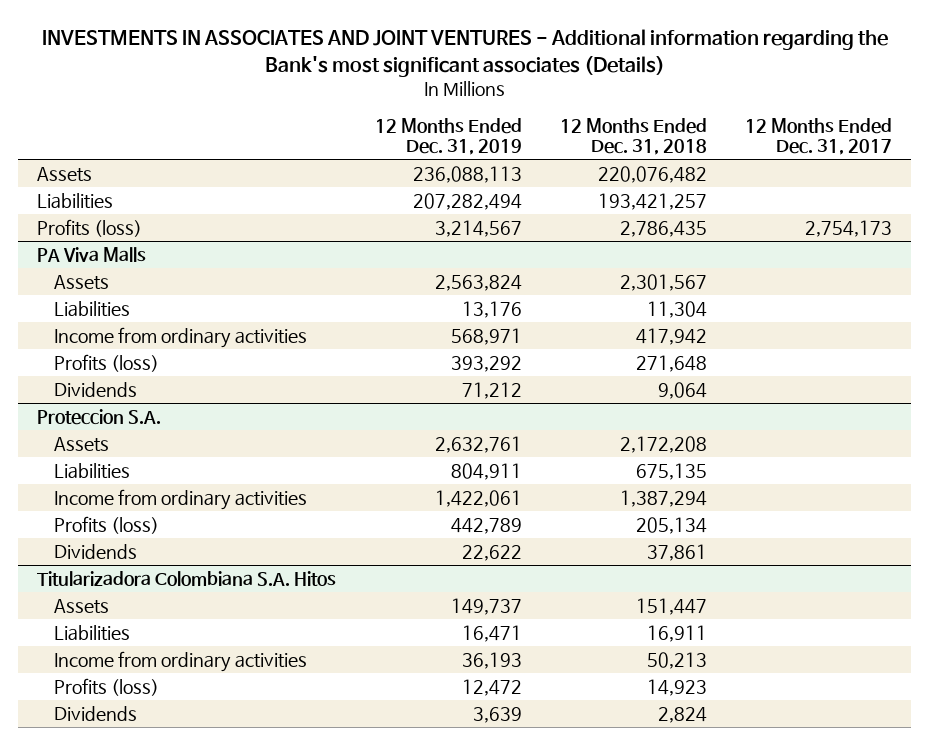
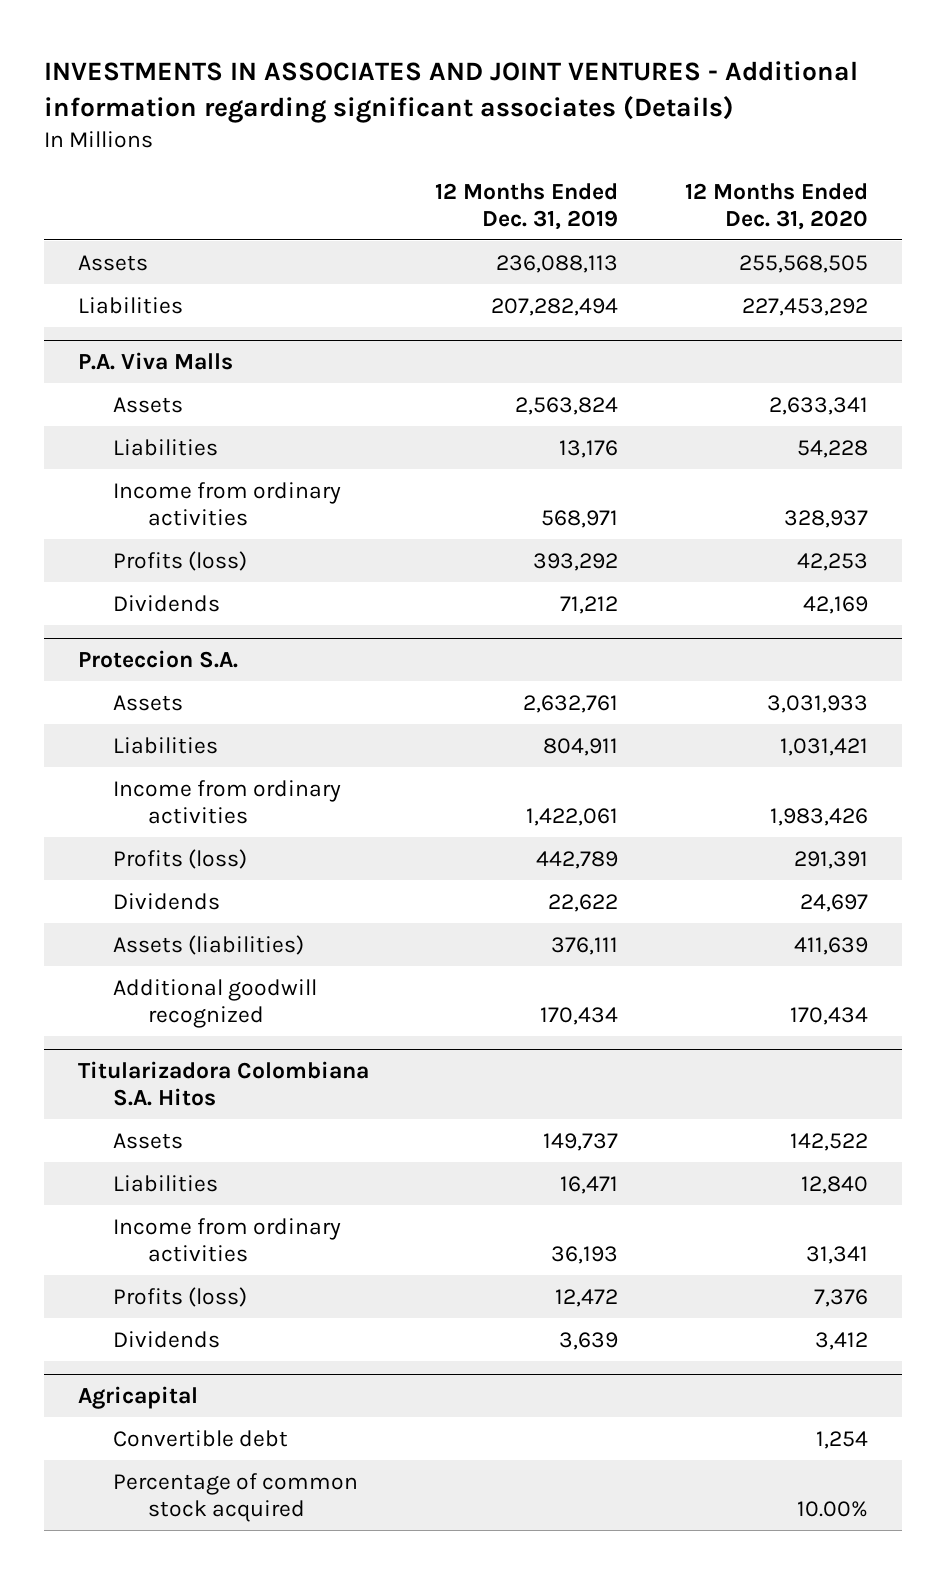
[41,29,888,77] INVESTMENTS IN ASSOCIATES AND JOINT VENTURES - Additional information regarding the Bank's most significant associates (Details) -> [44,60,859,123] INVESTMENTS IN ASSOCIATES AND JOINT VENTURES - Additional information regarding significant associates (Details)
[559,118,707,156] 12 Months Ended Dec. 31, 2018 -> none
[745,118,893,156] 12 Months Ended Dec. 31, 2017 -> none
none -> [685,182,869,230] 12 Months Ended Dec. 31, 2020
[37,218,143,237] Profits (loss) -> none
[37,246,147,262] PA Viva Malls -> [77,352,233,371] P.A. Viva Malls
none -> [112,934,304,955] Assets (liabilities)
none -> [112,978,317,1028] Additional goodwill recognized
none -> [77,1386,198,1410] Agricapital
none -> [112,1429,288,1447] Convertible debt
none -> [112,1472,358,1522] Percentage of common stock acquired

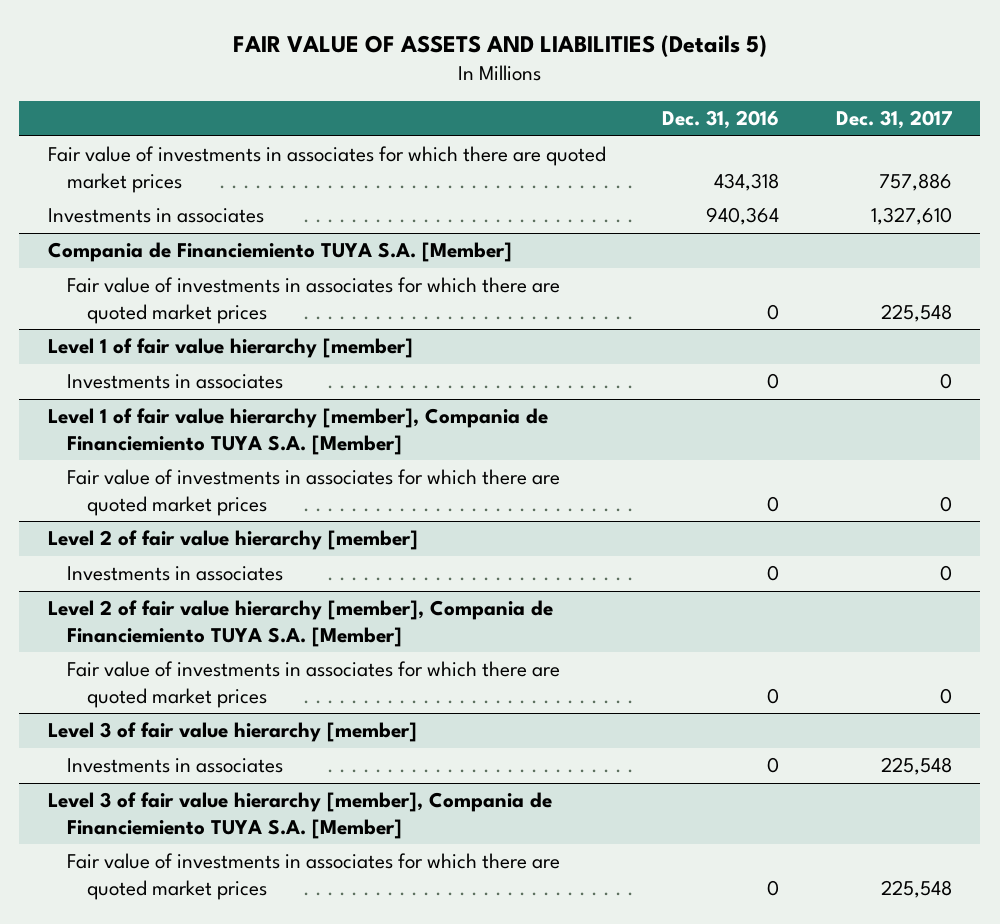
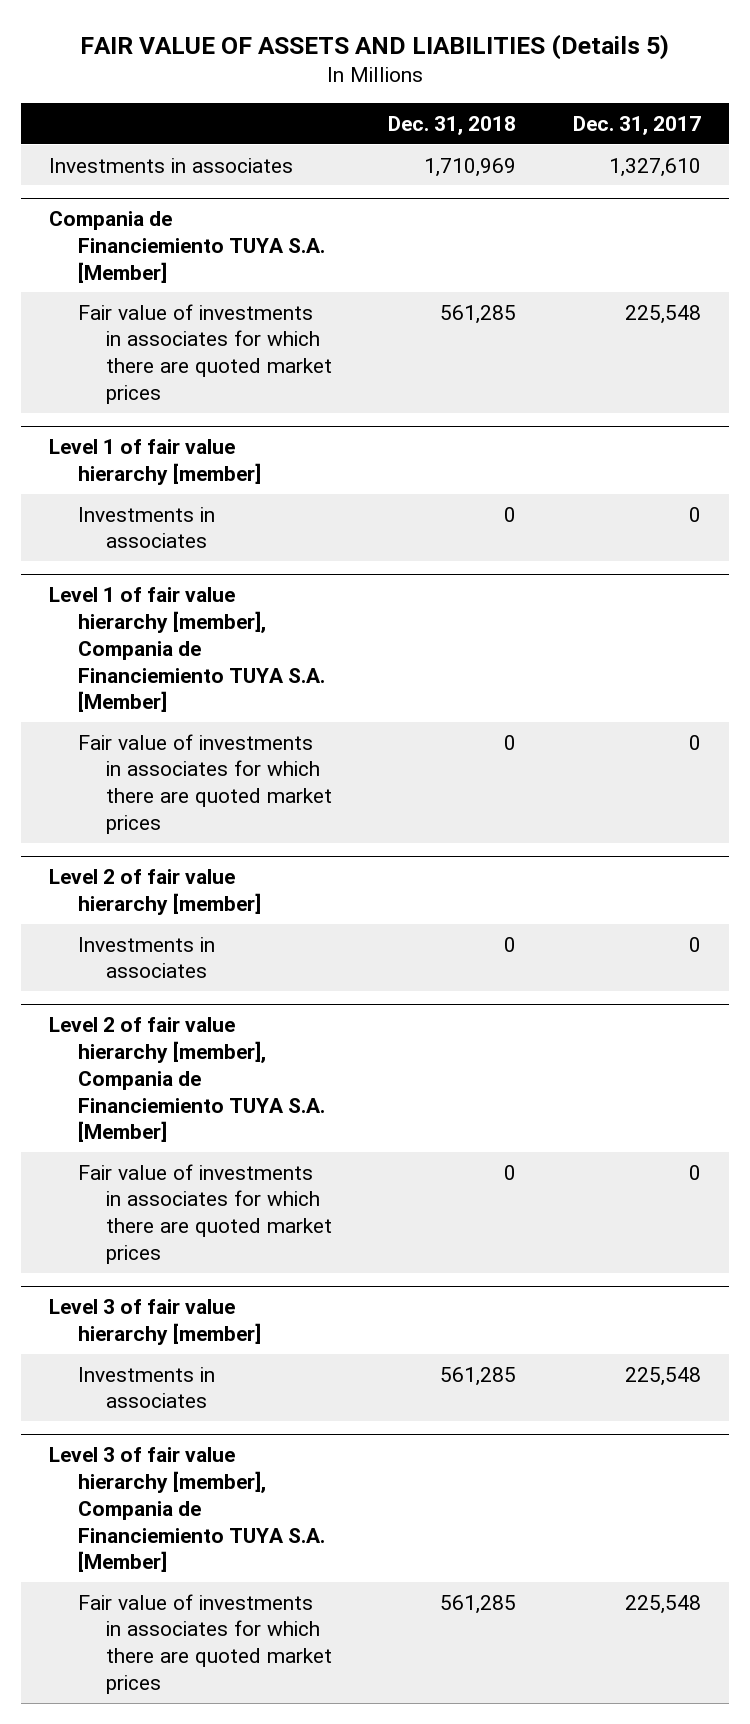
[662,110,780,130] Dec. 31, 2016 -> none
none -> [388,115,517,135] Dec. 31, 2018
[47,146,606,193] Fair value of investments in associates for which there are quoted market prices -> none

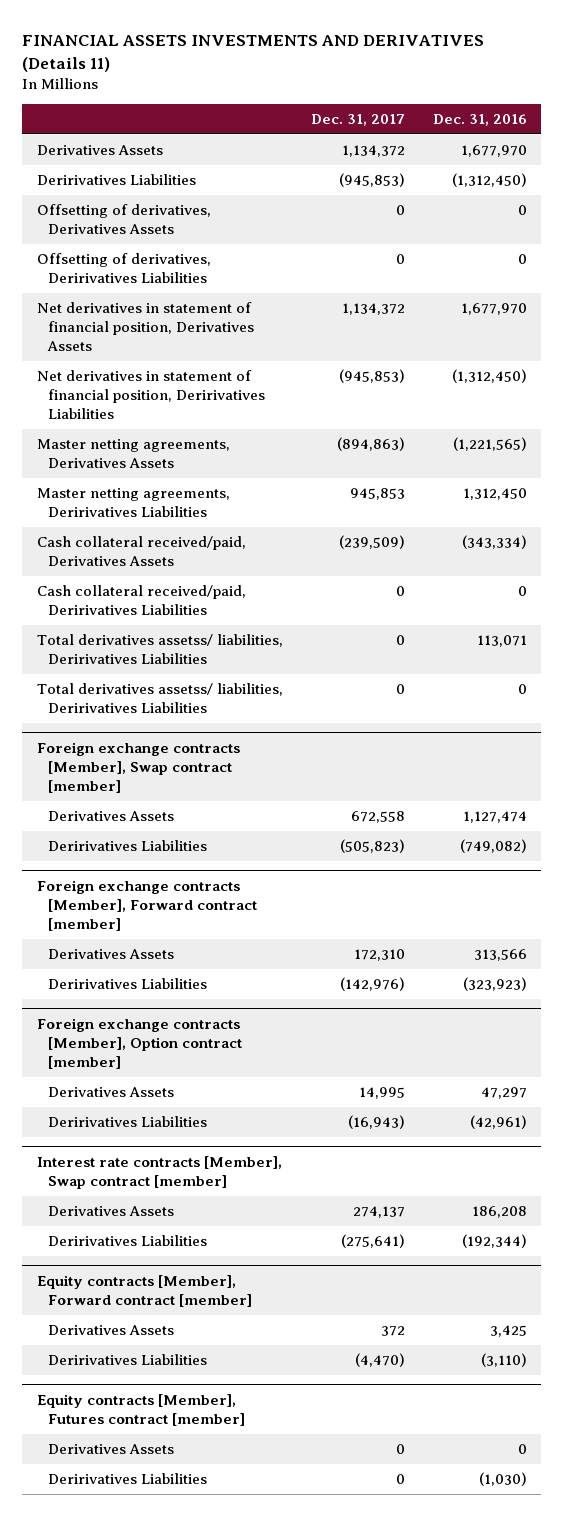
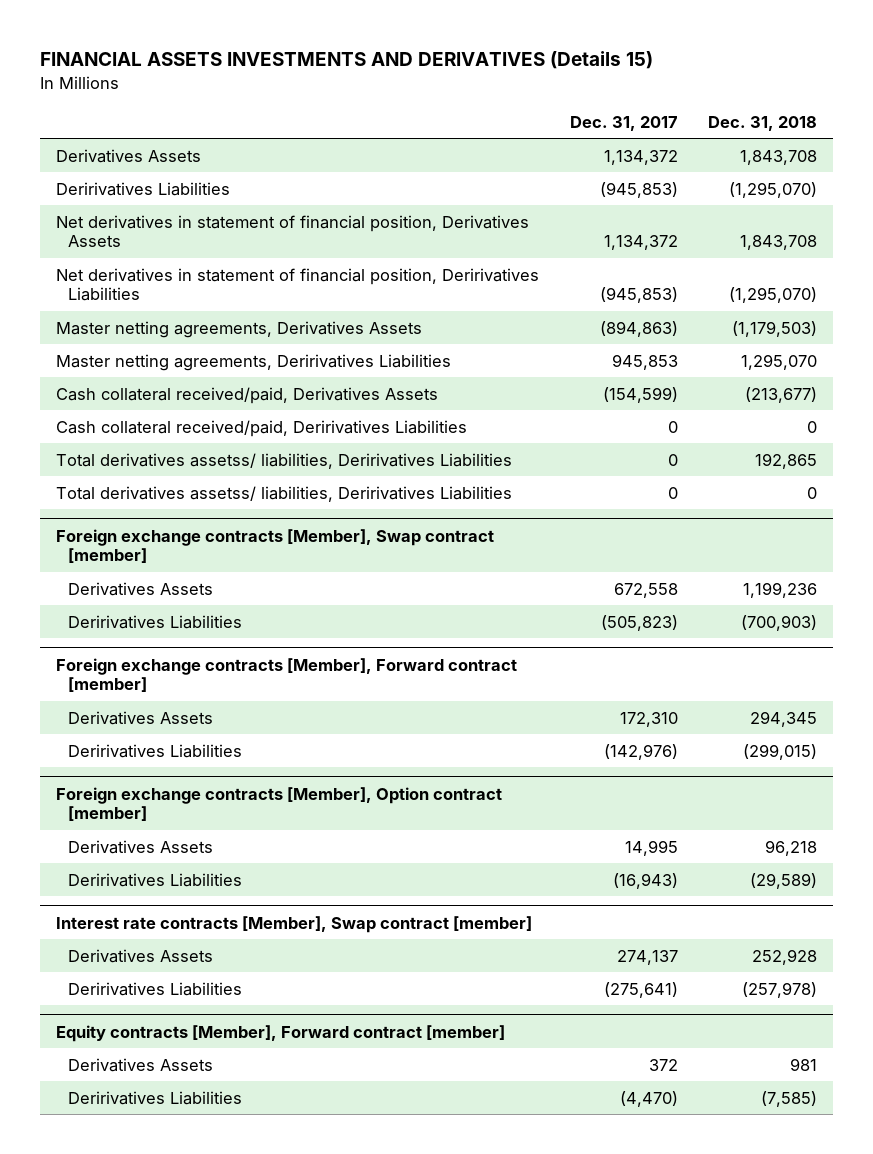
[22,34,485,72] FINANCIAL ASSETS INVESTMENTS AND DERIVATIVES (Details 11) -> [40,51,654,70] FINANCIAL ASSETS INVESTMENTS AND DERIVATIVES (Details 15)
[433,114,528,127] Dec. 31, 2016 -> none
none -> [708,115,818,131] Dec. 31, 2018
[36,204,211,235] Offsetting of derivatives, Derivatives Assets -> none
[36,253,211,284] Offsetting of derivatives, Deririvatives Liabilities -> none
[338,535,405,550] (239,509) -> [602,386,678,403] (154,599)
[36,1393,246,1426] Equity contracts [Member], Futures contract [member] -> none
[48,1444,175,1455] Derivatives Assets -> none
[48,1473,208,1485] Deririvatives Liabilities -> none

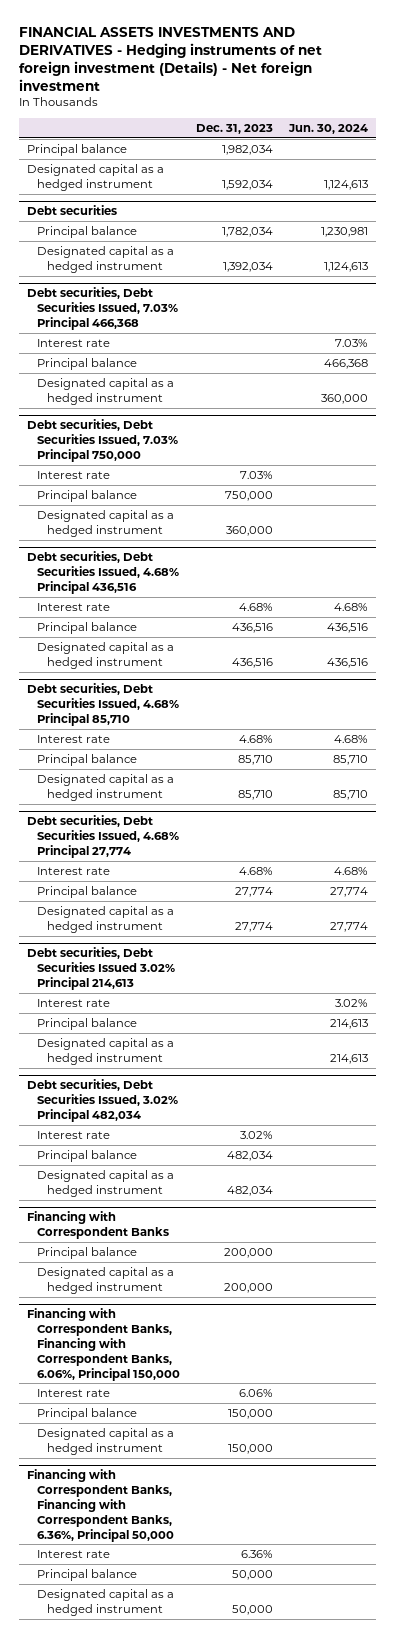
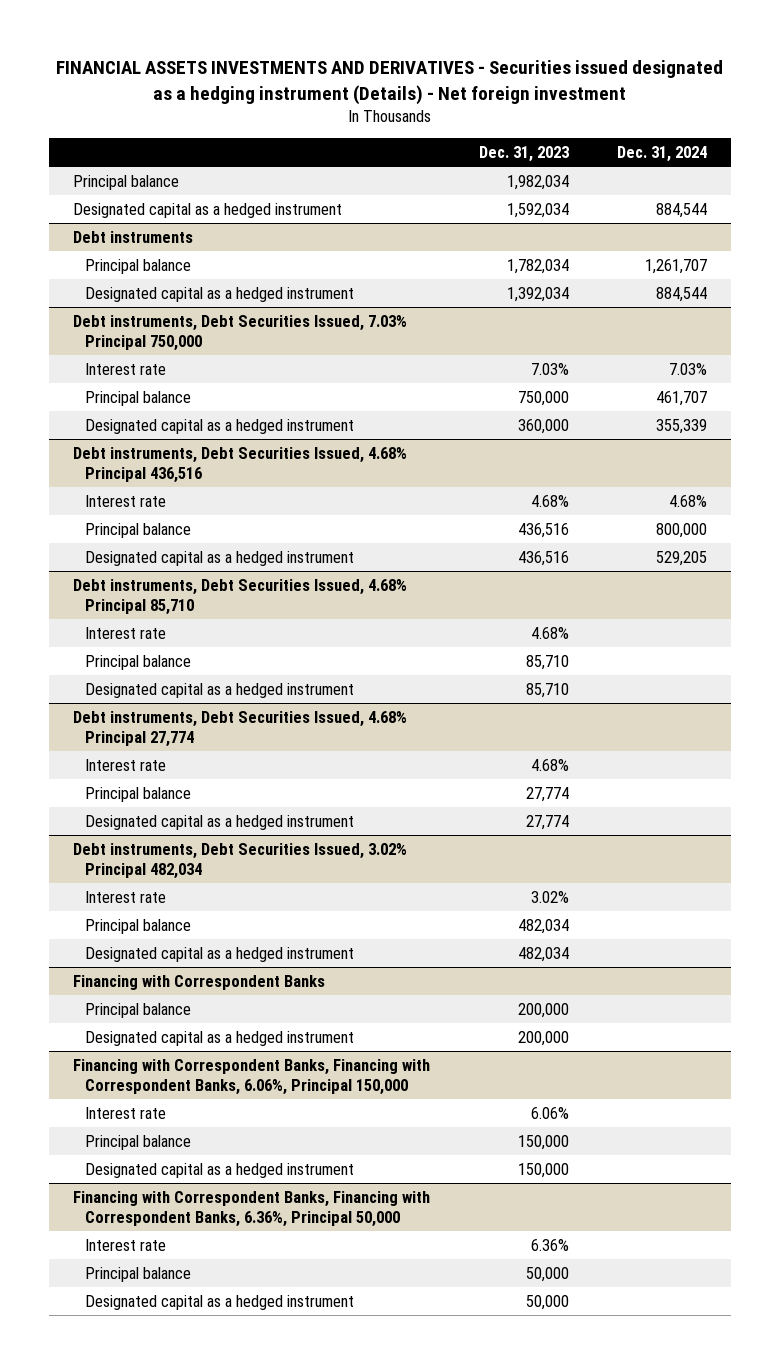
[18,26,322,91] FINANCIAL ASSETS INVESTMENTS AND DERIVATIVES - Hedging instruments of net foreign investment (Details) - Net foreign investment -> [56,60,724,105] FINANCIAL ASSETS INVESTMENTS AND DERIVATIVES - Securities issued designated as a hedging instrument (Details) - Net foreign investment
[288,123,369,134] Jun. 30, 2024 -> none
none -> [617,145,708,162] Dec. 31, 2024
[26,205,117,216] Debt securities -> [73,230,194,243] Debt instruments
[26,287,179,330] Debt securities, Debt Securities Issued, 7.03% Principal 466,368 -> none
[37,339,111,348] Interest rate -> none
[37,358,138,371] Principal balance -> none
[37,378,175,405] Designated capital as a hedged instrument -> none
[26,419,179,462] Debt securities, Debt Securities Issued, 7.03% Principal 750,000 -> [73,314,408,351] Debt instruments, Debt Securities Issued, 7.03% Principal 750,000
[26,551,180,594] Debt securities, Debt Securities Issued, 4.68% Principal 436,516 -> [73,446,408,483] Debt instruments, Debt Securities Issued, 4.68% Principal 436,516
[26,683,180,726] Debt securities, Debt Securities Issued, 4.68% Principal 85,710 -> [73,578,408,615] Debt instruments, Debt Securities Issued, 4.68% Principal 85,710
[26,815,180,858] Debt securities, Debt Securities Issued, 4.68% Principal 27,774 -> [73,710,408,747] Debt instruments, Debt Securities Issued, 4.68% Principal 27,774
[26,947,176,990] Debt securities, Debt Securities Issued 3.02% Principal 214,613 -> none
[37,999,111,1008] Interest rate -> none
[37,1018,138,1031] Principal balance -> none
[37,1038,175,1065] Designated capital as a hedged instrument -> none
[26,1079,179,1122] Debt securities, Debt Securities Issued, 3.02% Principal 482,034 -> [73,842,408,879] Debt instruments, Debt Securities Issued, 3.02% Principal 482,034

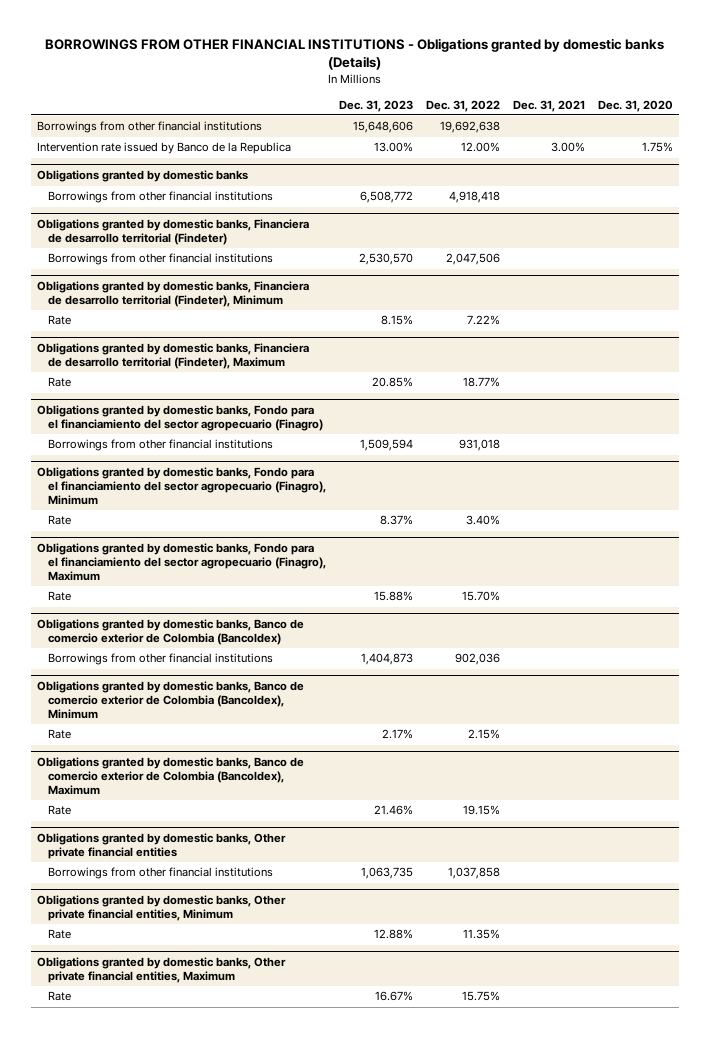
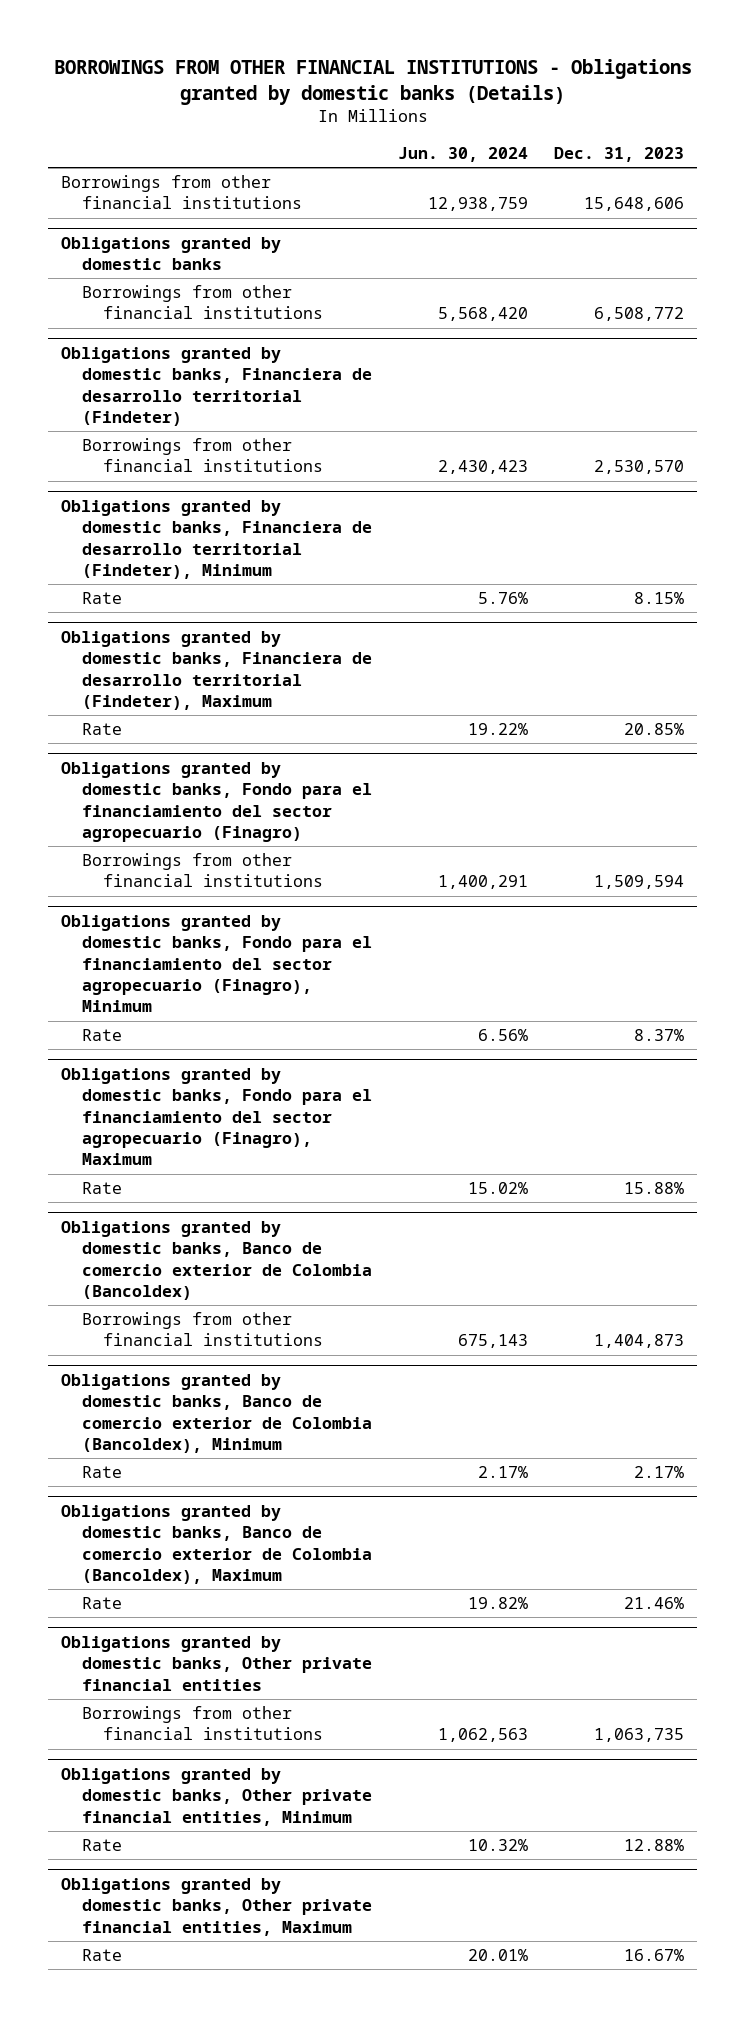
[425,99,500,112] Dec. 31, 2022 -> none
[512,99,585,112] Dec. 31, 2021 -> none
[597,99,673,112] Dec. 31, 2020 -> none
none -> [397,146,528,162] Jun. 30, 2024
[37,142,292,155] Intervention rate issued by Banco de la Republica -> none

